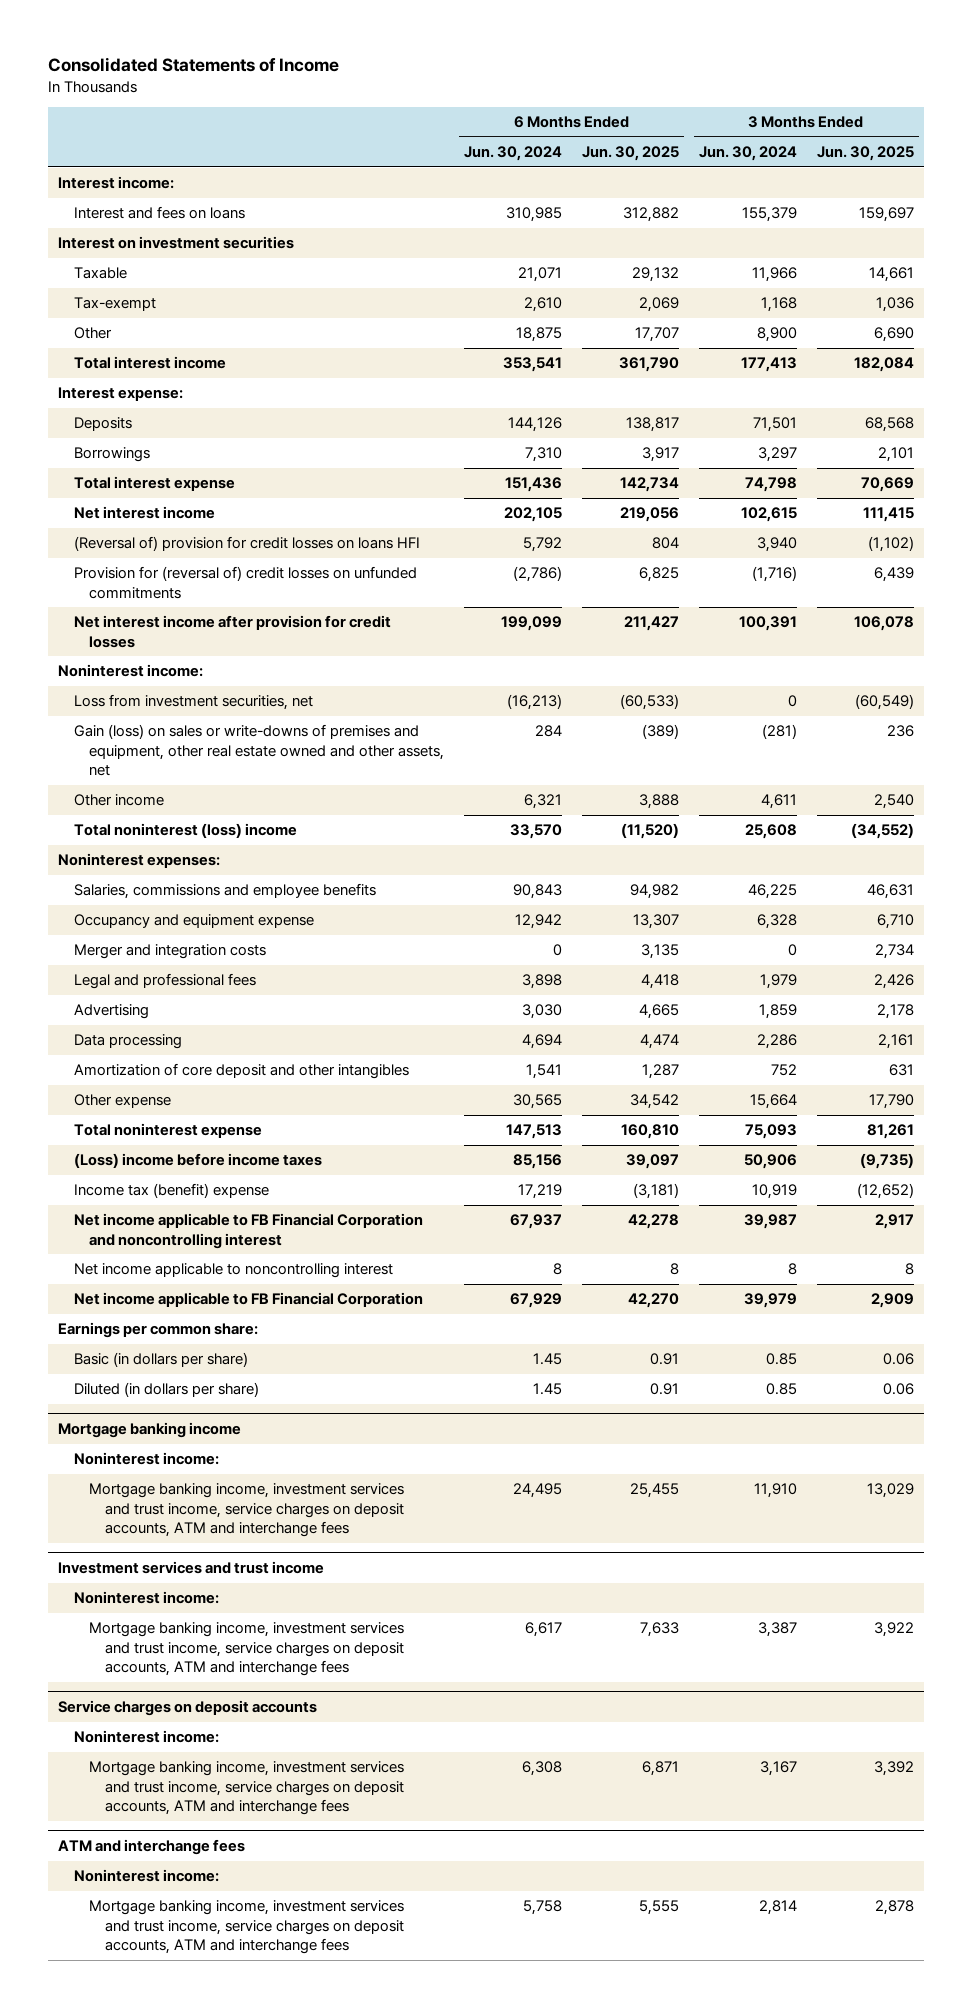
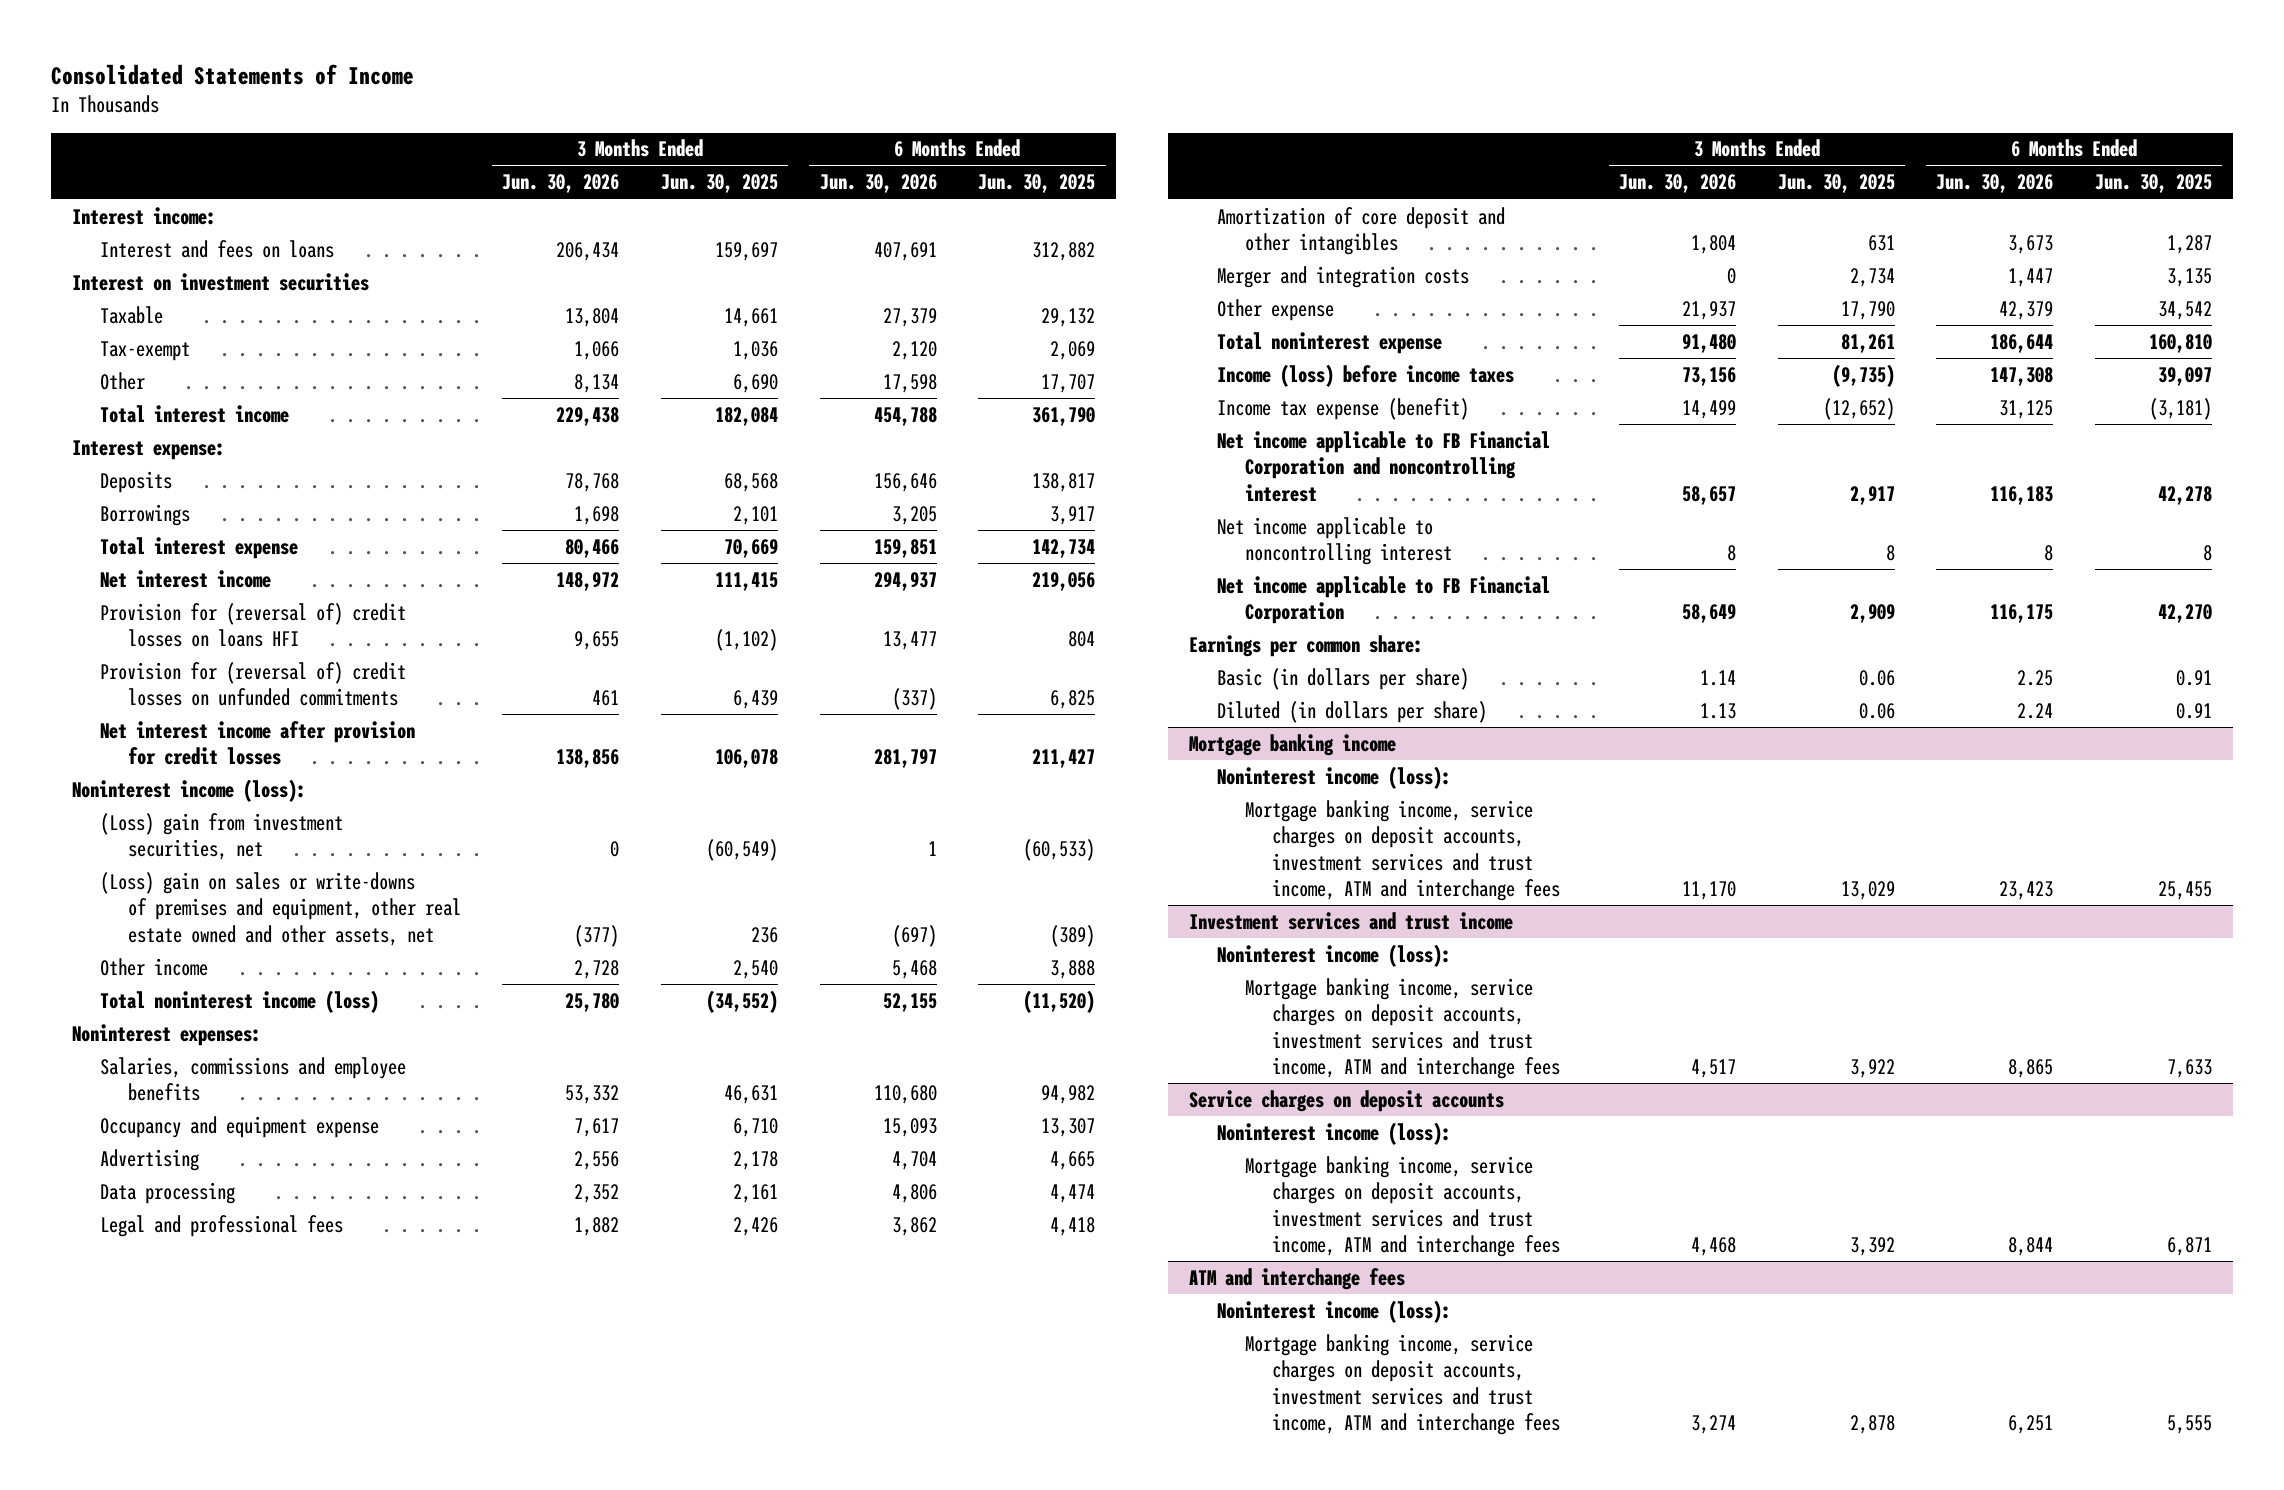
[464,146,563,162] Jun. 30, 2024 -> none
[698,146,797,162] Jun. 30, 2024 -> none
none -> [502,174,620,194] Jun. 30, 2026
none -> [819,174,937,194] Jun. 30, 2026
[73,536,420,552] (Reversal of) provision for credit losses on loans HFI -> [99,602,406,648] Provision for (reversal of) credit losses on loans HFI
[57,664,203,678] Noninterest income: -> [72,778,307,802] Noninterest income (loss):
[73,694,313,711] Loss from investment securities, net -> [99,812,343,861] (Loss) gain from investment securities, net
[73,724,445,777] Gain (loss) on sales or write-downs of premises and equipment, other real estate owned and other assets, net -> [99,871,461,946] (Loss) gain on sales or write-downs of premises and equipment, other real estate owned and other assets, net
[73,823,297,839] Total noninterest (loss) income -> [99,989,379,1013] Total noninterest income (loss)
[73,973,256,990] Legal and professional fees -> [99,1214,343,1237] Legal and professional fees
[73,944,266,960] Merger and integration costs -> [1216,265,1469,288] Merger and integration costs
[73,1153,322,1169] (Loss) income before income taxes -> [1216,363,1514,387] Income (loss) before income taxes
[73,1183,269,1199] Income tax (benefit) expense -> [1216,397,1469,420] Income tax expense (benefit)
[73,1452,219,1466] Noninterest income: -> [1216,765,1451,789] Noninterest income (loss):
[89,1483,405,1538] Mortgage banking income, investment services and trust income, service charges on deposit accounts, ATM and interchange fees -> [1244,799,1561,902] Mortgage banking income, service charges on deposit accounts, investment services and trust income, ATM and interchange fees
[73,1591,219,1605] Noninterest income: -> [1216,943,1451,967] Noninterest income (loss):
[89,1622,405,1677] Mortgage banking income, investment services and trust income, service charges on deposit accounts, ATM and interchange fees -> [1244,977,1561,1080] Mortgage banking income, service charges on deposit accounts, investment services and trust income, ATM and interchange fees
[73,1730,219,1744] Noninterest income: -> [1216,1121,1451,1145] Noninterest income (loss):
[89,1761,405,1816] Mortgage banking income, investment services and trust income, service charges on deposit accounts, ATM and interchange fees -> [1244,1155,1561,1258] Mortgage banking income, service charges on deposit accounts, investment services and trust income, ATM and interchange fees
[73,1869,219,1883] Noninterest income: -> [1216,1299,1451,1323] Noninterest income (loss):
[89,1900,405,1955] Mortgage banking income, investment services and trust income, service charges on deposit accounts, ATM and interchange fees -> [1244,1333,1561,1436] Mortgage banking income, service charges on deposit accounts, investment services and trust income, ATM and interchange fees

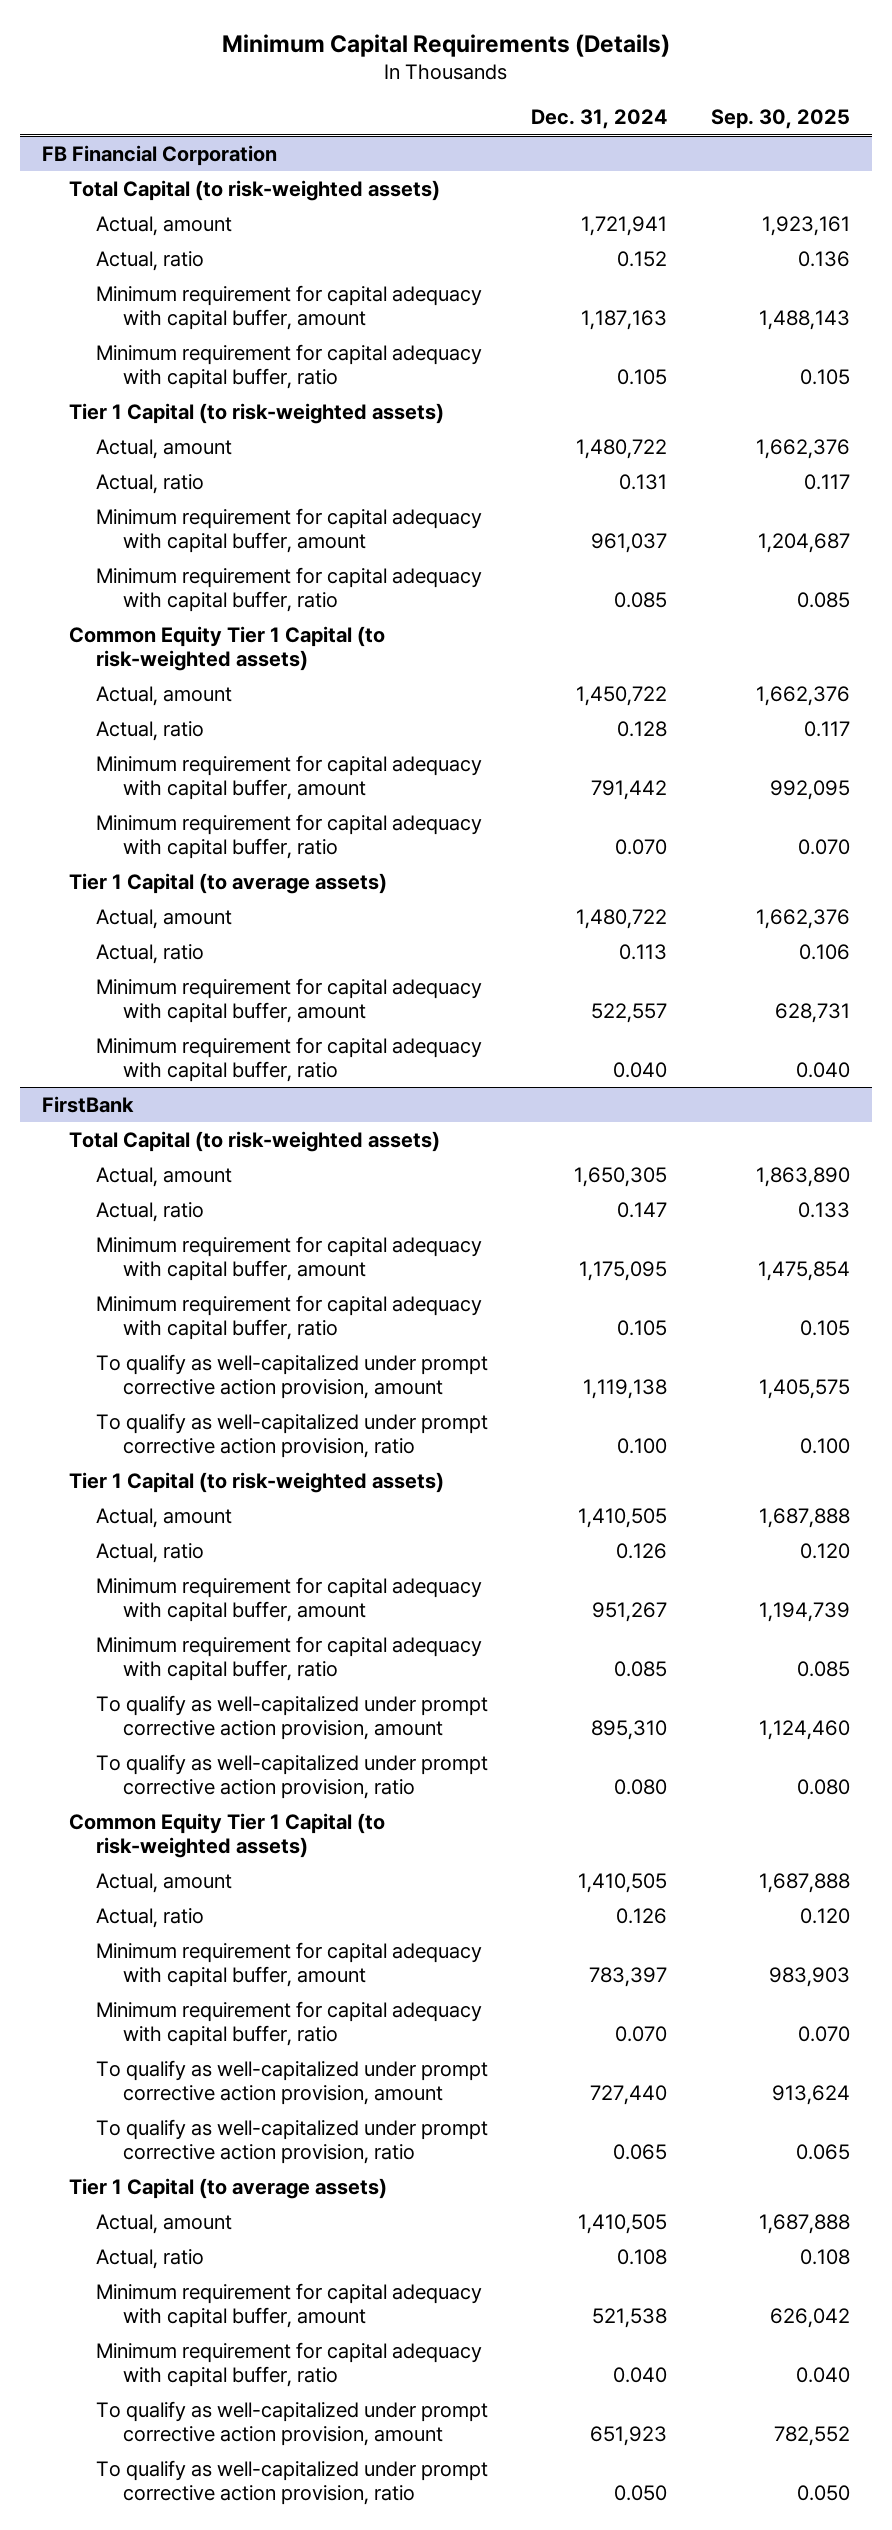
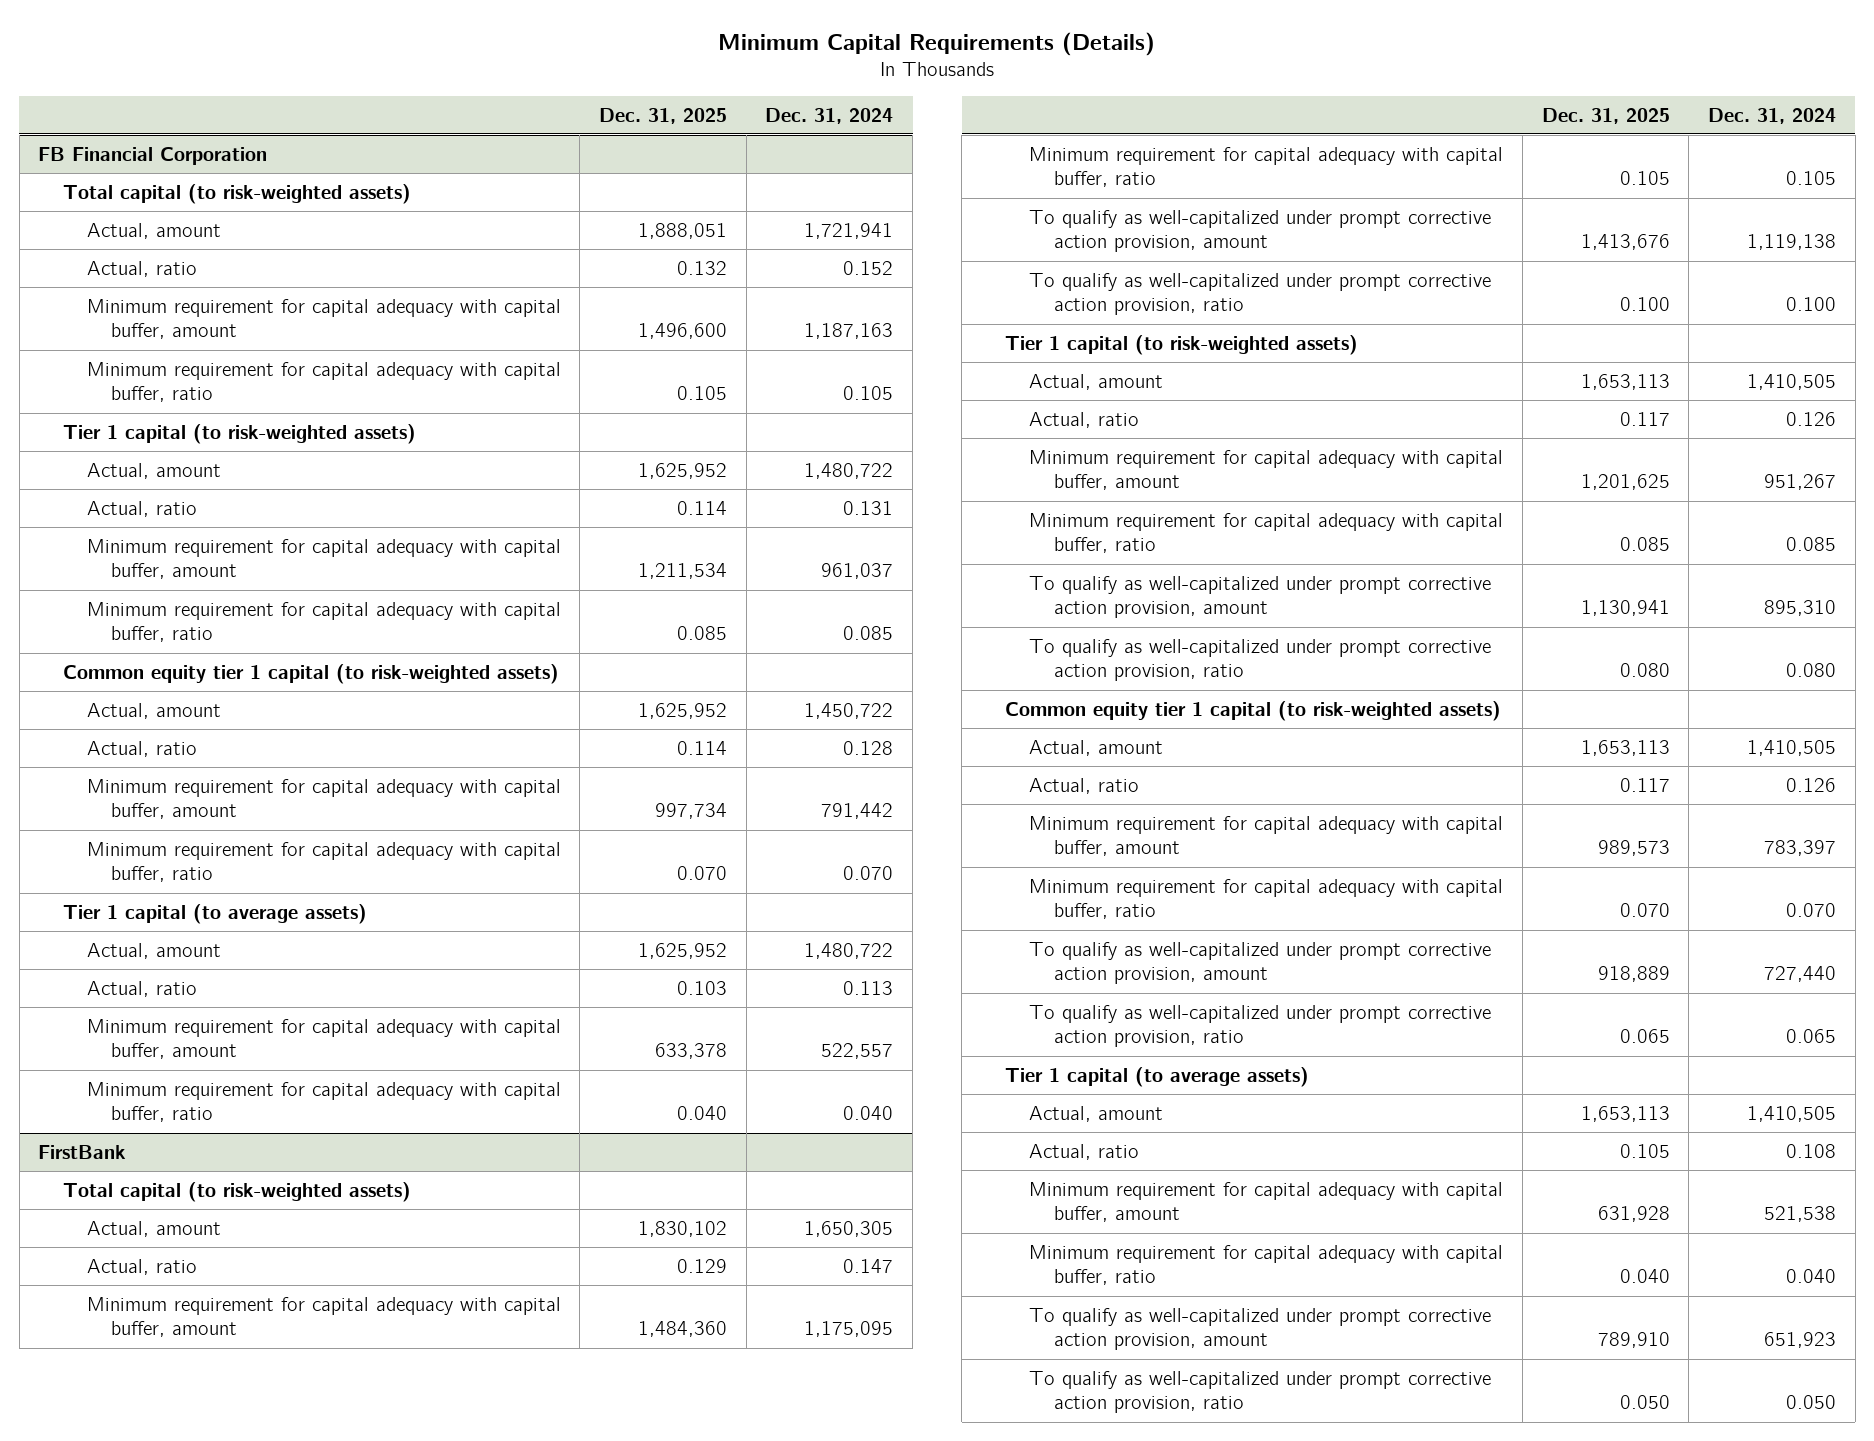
[711,109,851,130] Sep. 30, 2025 -> none
none -> [599,107,728,124] Dec. 31, 2025
[68,179,440,201] Total Capital (to risk-weighted assets) -> [62,183,411,204] Total capital (to risk-weighted assets)
[68,402,444,424] Tier 1 Capital (to risk-weighted assets) -> [62,423,416,444] Tier 1 capital (to risk-weighted assets)
[68,625,385,671] Common Equity Tier 1 Capital (to risk-weighted assets) -> [62,663,559,684] Common equity tier 1 capital (to risk-weighted assets)
[68,872,387,894] Tier 1 Capital (to average assets) -> [62,903,367,924] Tier 1 capital (to average assets)
[68,1130,440,1152] Total Capital (to risk-weighted assets) -> [62,1181,411,1202] Total capital (to risk-weighted assets)
[68,1471,444,1493] Tier 1 Capital (to risk-weighted assets) -> [1005,334,1359,355] Tier 1 capital (to risk-weighted assets)
[68,1812,385,1858] Common Equity Tier 1 Capital (to risk-weighted assets) -> [1005,700,1502,721] Common equity tier 1 capital (to risk-weighted assets)
[68,2177,387,2199] Tier 1 Capital (to average assets) -> [1005,1066,1310,1087] Tier 1 capital (to average assets)

